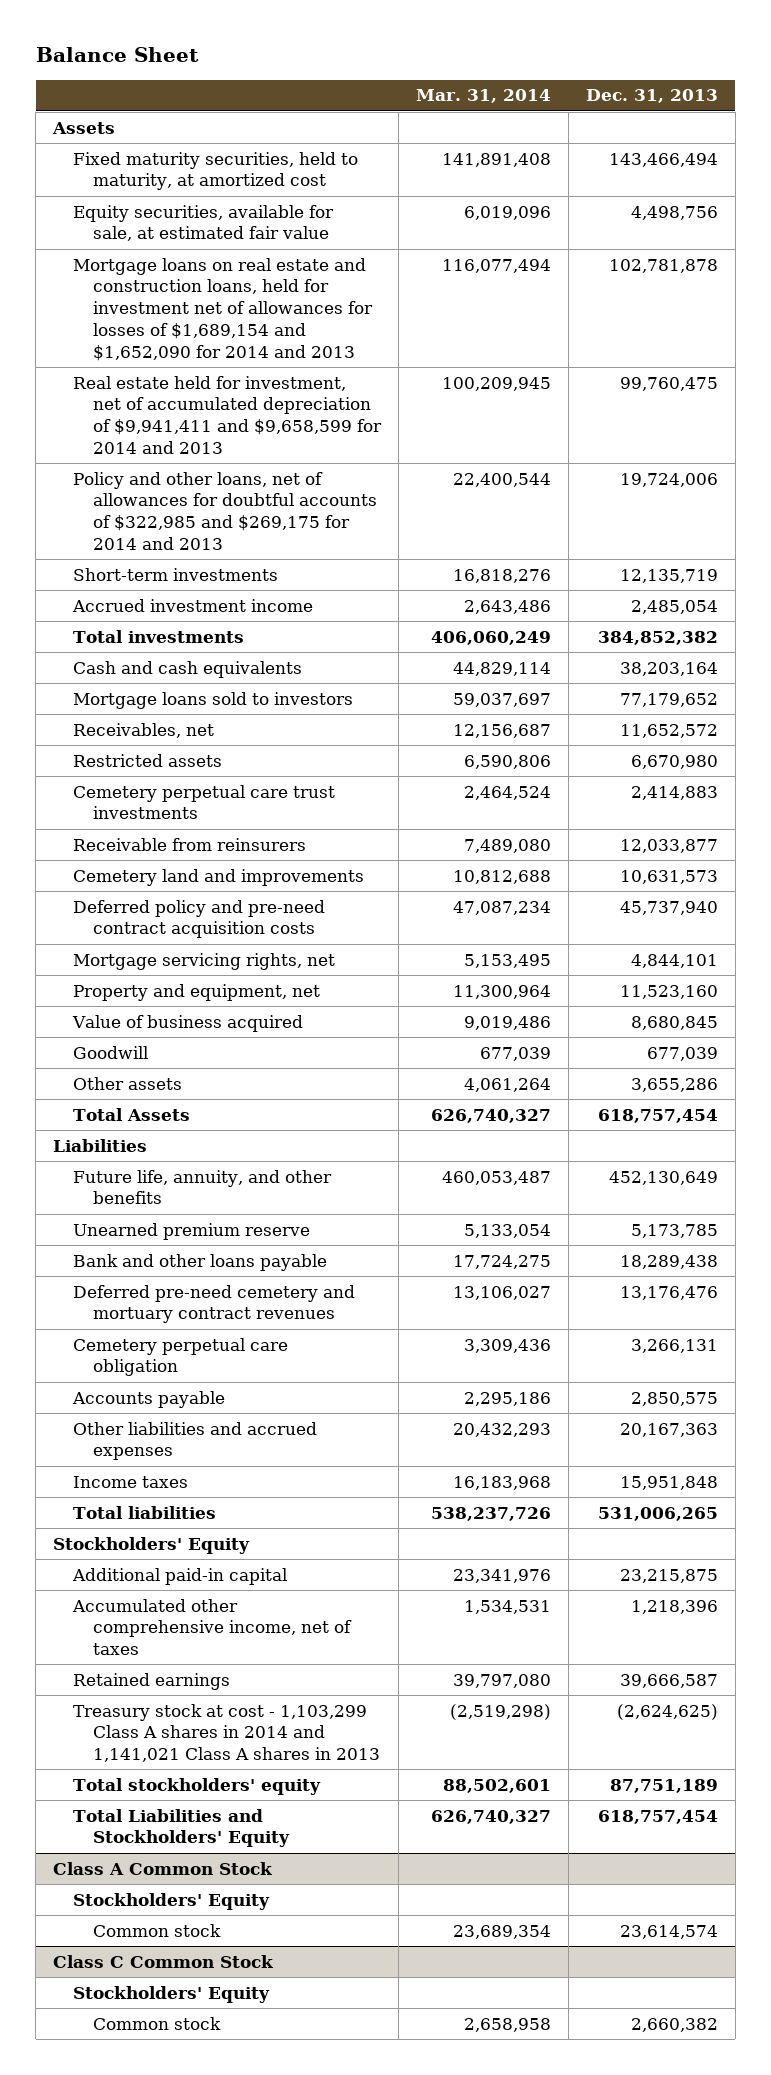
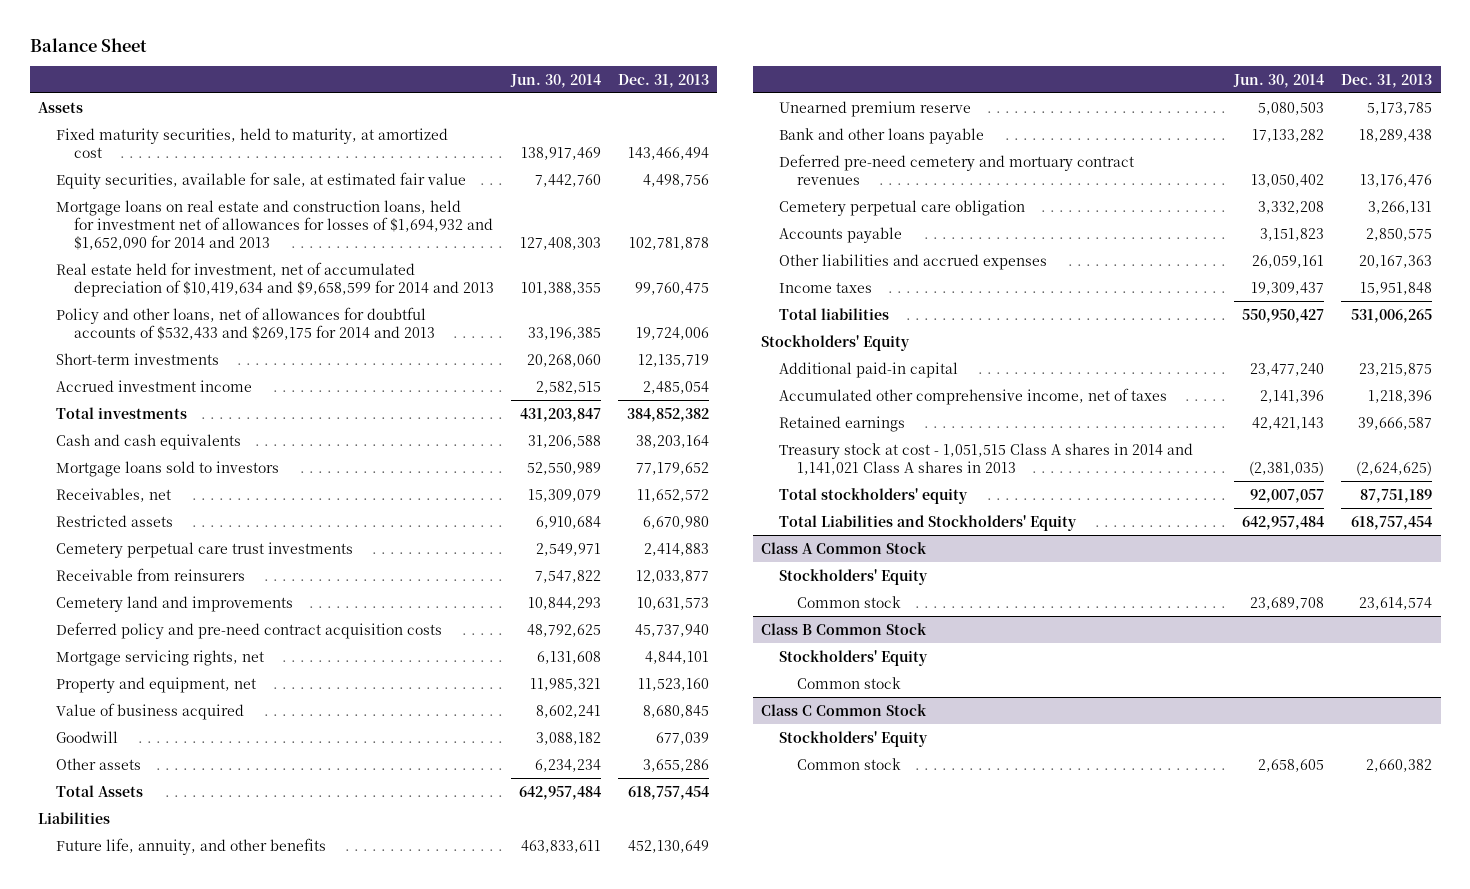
[415,89,551,104] Mar. 31, 2014 -> none
none -> [509,73,601,88] Jun. 30, 2014
[72,257,373,361] Mortgage loans on real estate and construction loans, held for investment net of allowances for losses of $1,689,154 and $1,652,090 for 2014 and 2013 -> [56,199,494,251] Mortgage loans on real estate and construction loans, held for investment net of allowances for losses of $1,694,932 and $1,652,090 for 2014 and 2013
[72,375,382,455] Real estate held for investment, net of accumulated depreciation of $9,941,411 and $9,658,599 for 2014 and 2013 -> [56,261,495,297] Real estate held for investment, net of accumulated depreciation of $10,419,634 and $9,658,599 for 2014 and 2013
[72,471,377,551] Policy and other loans, net of allowances for doubtful accounts of $322,985 and $269,175 for 2014 and 2013 -> [56,306,436,340] Policy and other loans, net of allowances for doubtful accounts of $532,433 and $269,175 for 2014 and 2013
[72,1703,380,1763] Treasury stock at cost - 1,103,299 Class A shares in 2014 and 1,141,021 Class A shares in 2013 -> [779,442,1194,475] Treasury stock at cost - 1,051,515 Class A shares in 2014 and 1,141,021 Class A shares in 2013
none -> [761,622,928,635] Class B Common Stock
none -> [779,649,929,666] Stockholders' Equity
none -> [797,676,902,689] Common stock

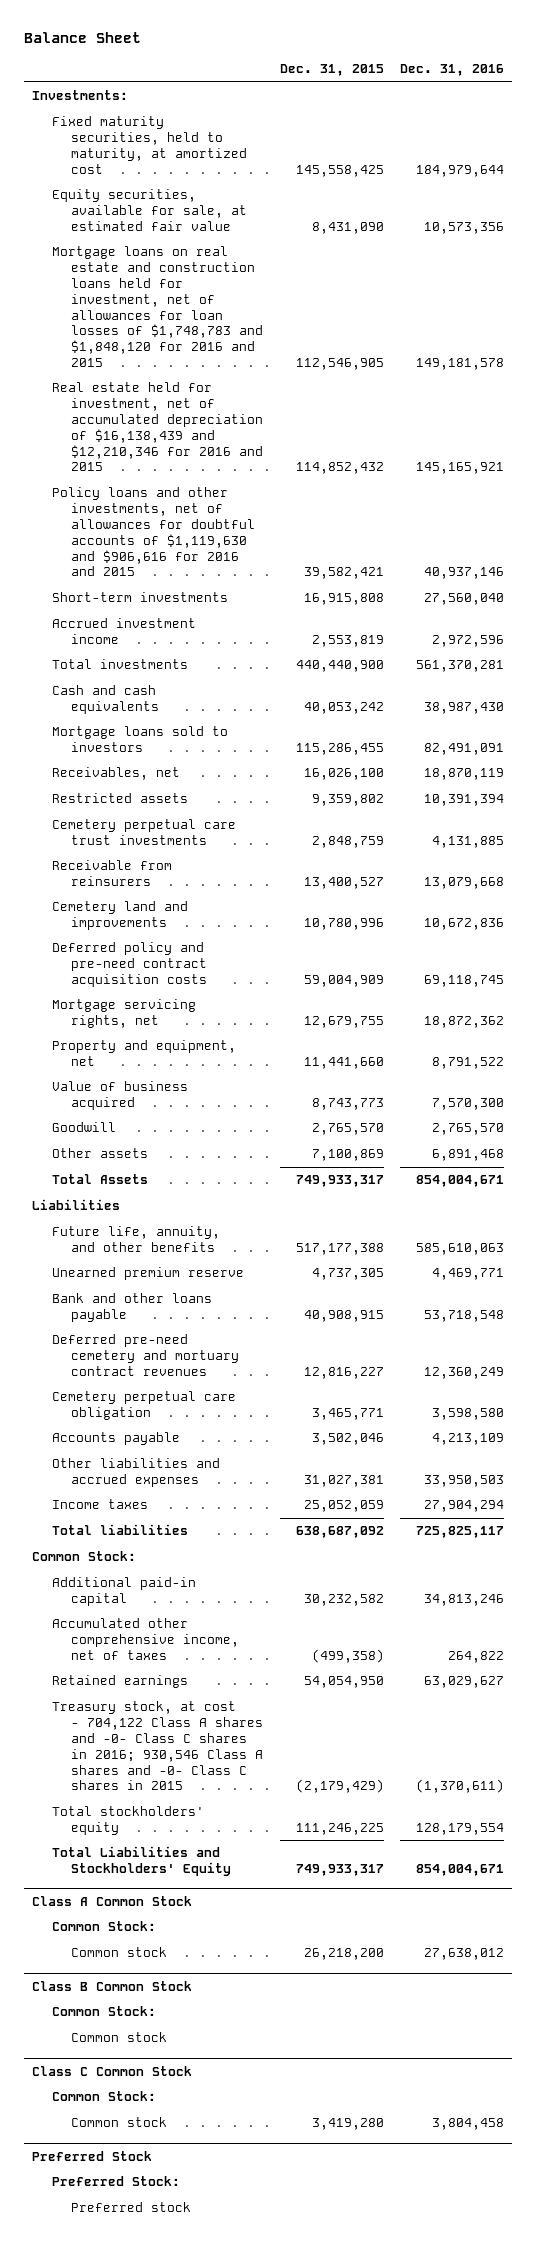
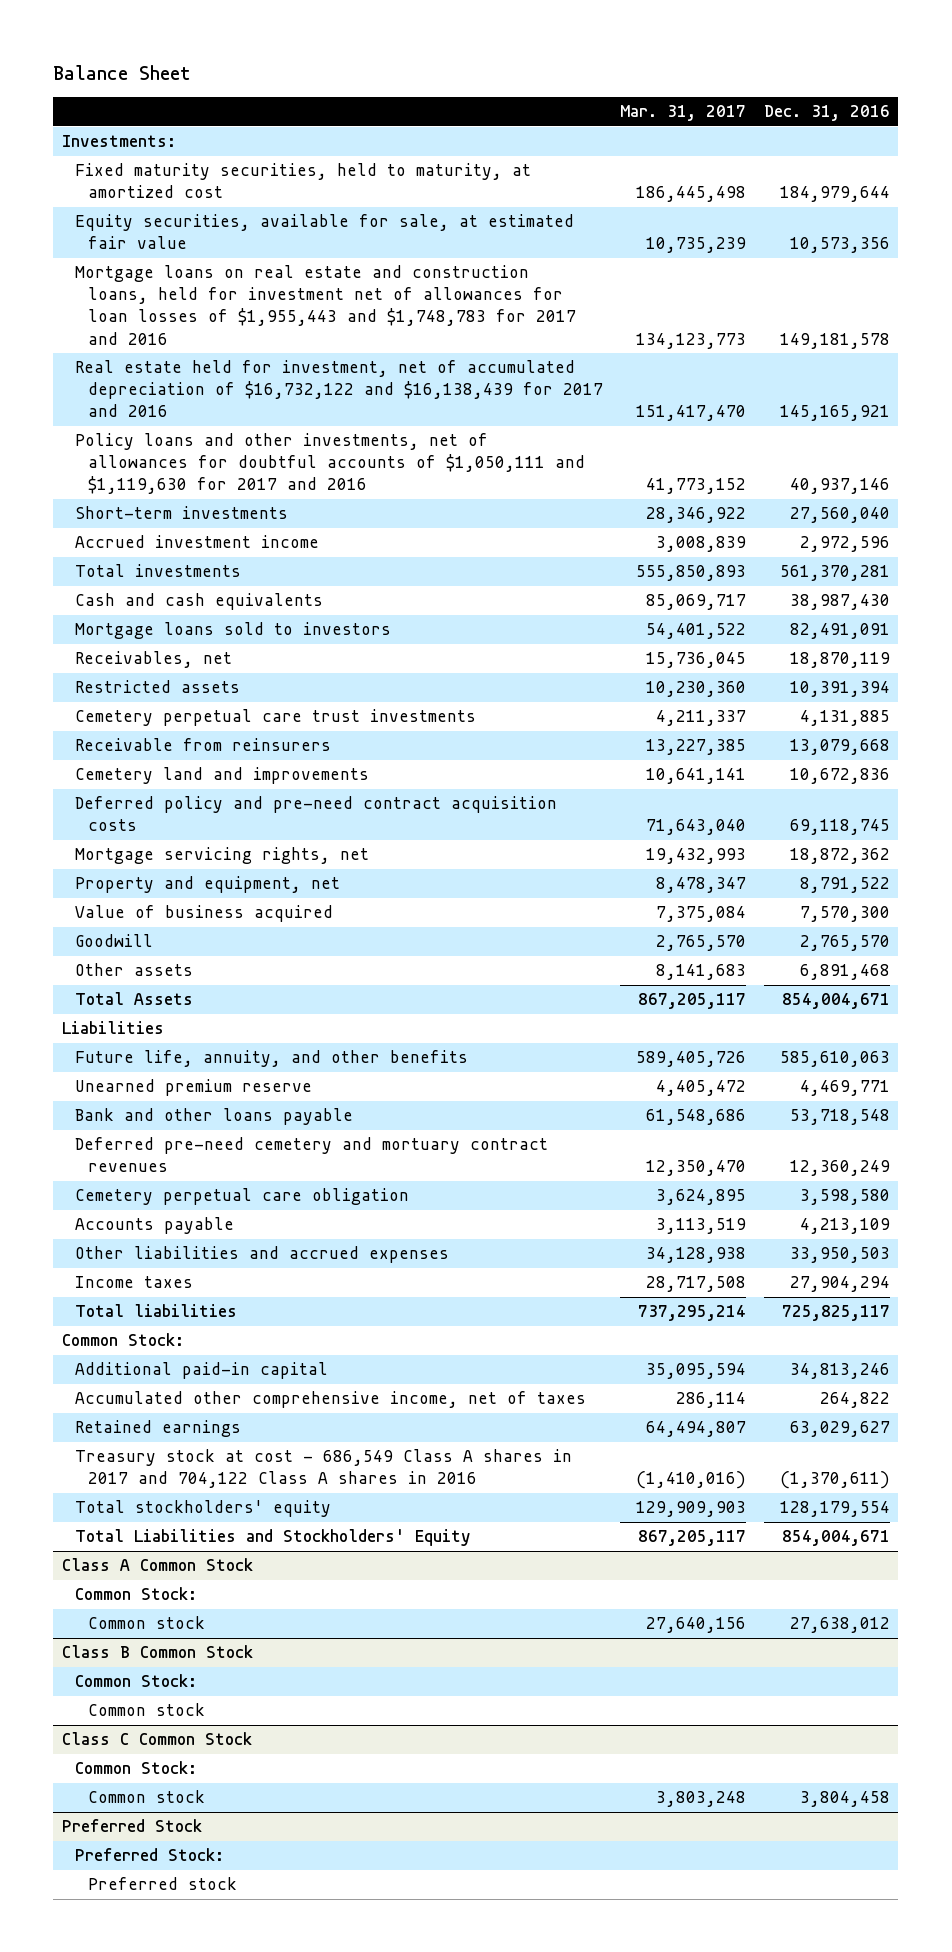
[279,64,384,77] Dec. 31, 2015 -> none
none -> [620,105,747,122] Mar. 31, 2017
[51,246,264,368] Mortgage loans on real estate and construction loans held for investment, net of allowances for loan losses of $1,748,783 and $1,848,120 for 2016 and 2015 -> [74,265,576,345] Mortgage loans on real estate and construction loans, held for investment net of allowances for loan losses of $1,955,443 and $1,748,783 for 2017 and 2016
[51,382,264,472] Real estate held for investment, net of accumulated depreciation of $16,138,439 and $12,210,346 for 2016 and 2015 -> [74,360,603,418] Real estate held for investment, net of accumulated depreciation of $16,732,122 and $16,138,439 for 2017 and 2016
[51,487,256,577] Policy loans and other investments, net of allowances for doubtful accounts of $1,119,630 and $906,616 for 2016 and 2015 -> [74,433,585,495] Policy loans and other investments, net of allowances for doubtful accounts of $1,050,111 and $1,119,630 for 2017 and 2016
[51,1701,264,1791] Treasury stock, at cost - 704,122 Class A shares and -0- Class C shares in 2016; 930,546 Class A shares and -0- Class C shares in 2015 -> [74,1449,572,1489] Treasury stock at cost - 686,549 Class A shares in 2017 and 704,122 Class A shares in 2016

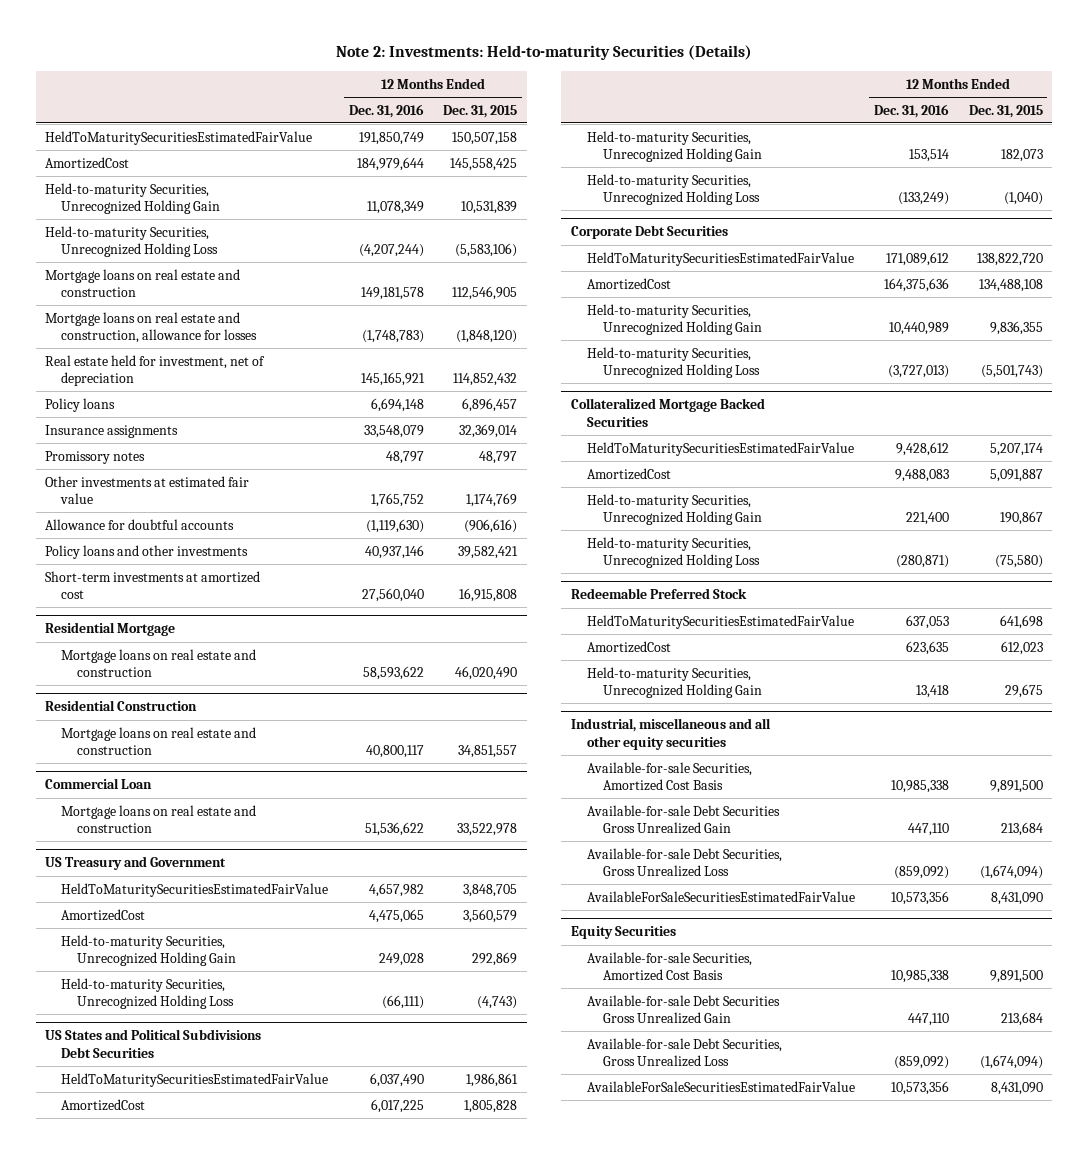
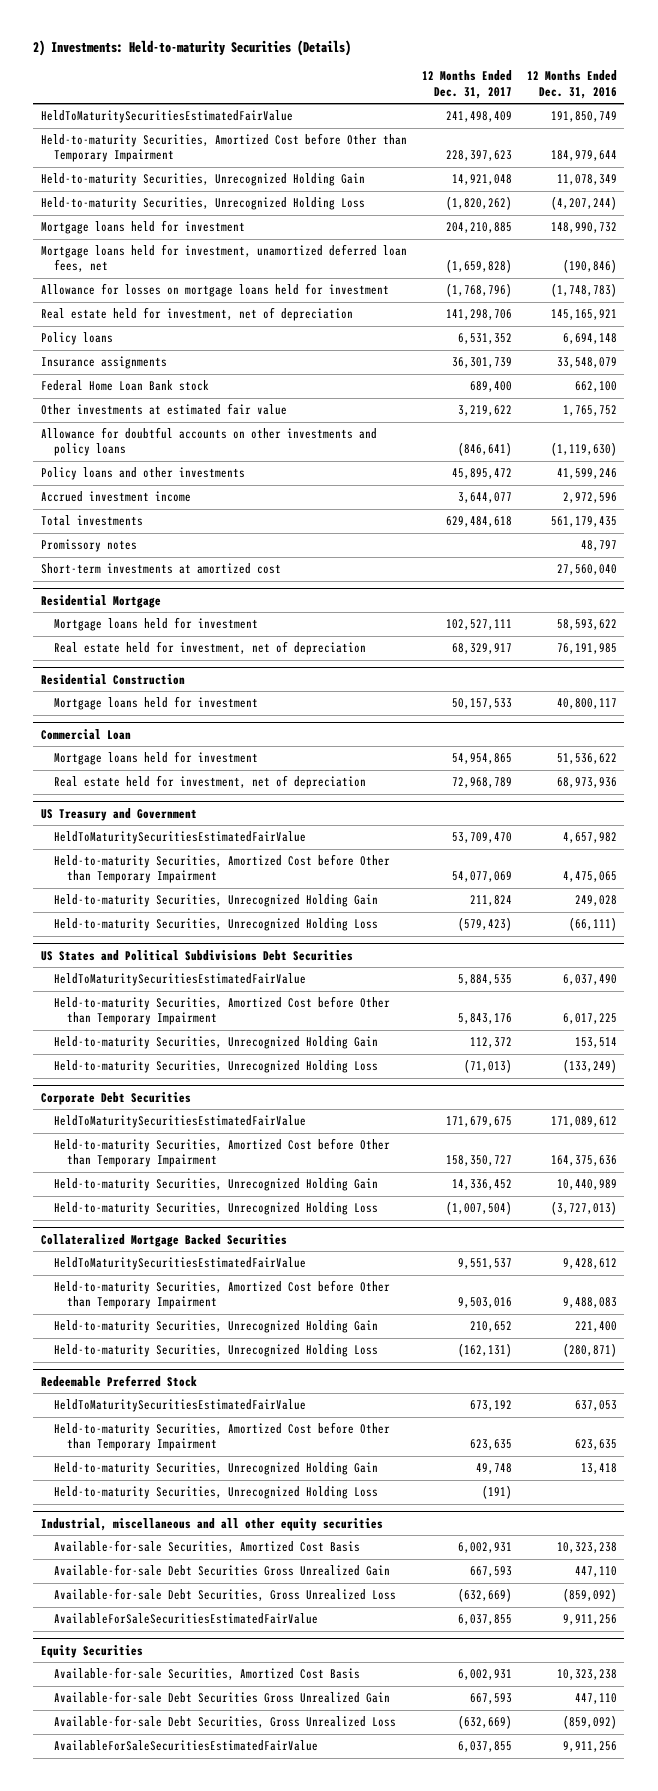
[335,45,752,61] Note 2: Investments: Held-to-maturity Securities (Details) -> [33,40,352,57] 2) Investments: Held-to-maturity Securities (Details)
[442,104,517,118] Dec. 31, 2015 -> none
none -> [421,70,512,99] 12 Months Ended Dec. 31, 2017
[45,156,130,169] AmortizedCost -> [40,133,407,163] Held-to-maturity Securities, Amortized Cost before Other than Temporary Impairment
[45,268,241,298] Mortgage loans on real estate and construction -> [40,220,245,235] Mortgage loans held for investment
[360,287,424,301] 149,181,578 -> [550,222,617,234] 148,990,732
none -> [40,244,407,273] Mortgage loans held for investment, unamortized deferred loan fees, net
[45,311,258,344] Mortgage loans on real estate and construction, allowance for losses -> [40,283,389,298] Allowance for losses on mortgage loans held for investment
none -> [40,380,209,392] Federal Home Loan Bank stock
[45,518,235,530] Allowance for doubtful accounts -> [40,427,377,457] Allowance for doubtful accounts on other investments and policy loans
[364,544,424,559] 40,937,146 -> [556,468,617,480] 41,599,246
none -> [40,491,191,503] Accrued investment income
none -> [40,515,143,527] Total investments
[45,450,146,464] Promissory notes -> [40,539,137,553] Promissory notes
[61,648,257,678] Mortgage loans on real estate and construction -> [53,617,258,632] Mortgage loans held for investment
none -> [53,641,366,656] Real estate held for investment, net of depreciation
[61,726,257,756] Mortgage loans on real estate and construction -> [53,696,258,711] Mortgage loans held for investment
[61,804,257,834] Mortgage loans on real estate and construction -> [53,751,258,766] Mortgage loans held for investment
none -> [53,775,366,790] Real estate held for investment, net of depreciation
[61,908,146,921] AmortizedCost -> [53,854,390,884] Held-to-maturity Securities, Amortized Cost before Other than Temporary Impairment
[61,1098,146,1111] AmortizedCost -> [53,996,390,1026] Held-to-maturity Securities, Amortized Cost before Other than Temporary Impairment
[586,277,671,290] AmortizedCost -> [53,1138,390,1168] Held-to-maturity Securities, Amortized Cost before Other than Temporary Impairment
[586,467,671,480] AmortizedCost -> [53,1280,390,1310] Held-to-maturity Securities, Amortized Cost before Other than Temporary Impairment
[586,640,671,653] AmortizedCost -> [53,1422,390,1452] Held-to-maturity Securities, Amortized Cost before Other than Temporary Impairment
none -> [53,1486,378,1500] Held-to-maturity Securities, Unrecognized Holding Loss
[891,780,950,794] 10,985,338 -> [556,1542,617,1554] 10,323,238
[891,890,950,905] 10,573,356 -> [562,1614,617,1626] 9,911,256
[891,970,950,984] 10,985,338 -> [556,1669,617,1681] 10,323,238
[891,1080,950,1095] 10,573,356 -> [562,1741,617,1753] 9,911,256

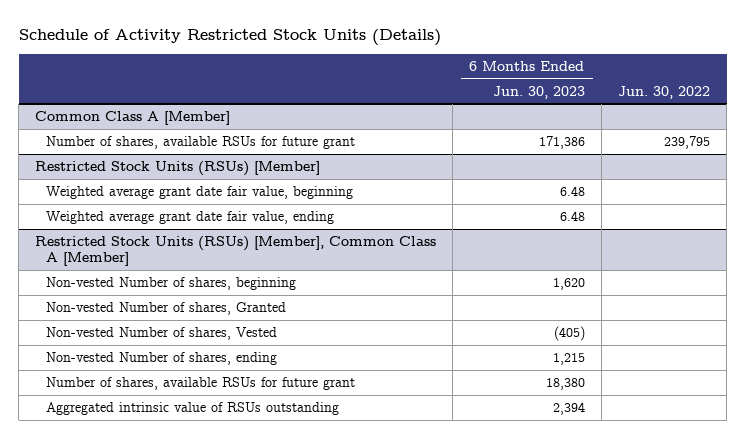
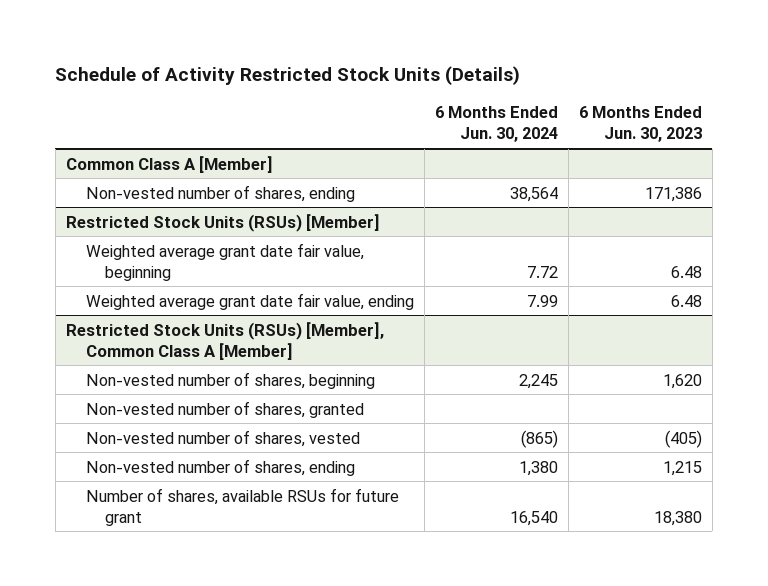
[618,85,711,99] Jun. 30, 2022 -> none
none -> [434,106,558,143] 6 Months Ended Jun. 30, 2024
[45,136,355,150] Number of shares, available RSUs for future grant -> [85,184,355,202] Non-vested number of shares, ending
[45,277,296,291] Non-vested Number of shares, beginning -> [85,371,375,389] Non-vested number of shares, beginning
[45,302,286,316] Non-vested Number of shares, Granted -> [85,400,364,418] Non-vested number of shares, granted
[45,327,277,341] Non-vested Number of shares, Vested -> [85,429,360,447] Non-vested number of shares, vested
[45,352,277,366] Non-vested Number of shares, ending -> [85,458,355,476] Non-vested number of shares, ending
[45,402,339,416] Aggregated intrinsic value of RSUs outstanding -> none

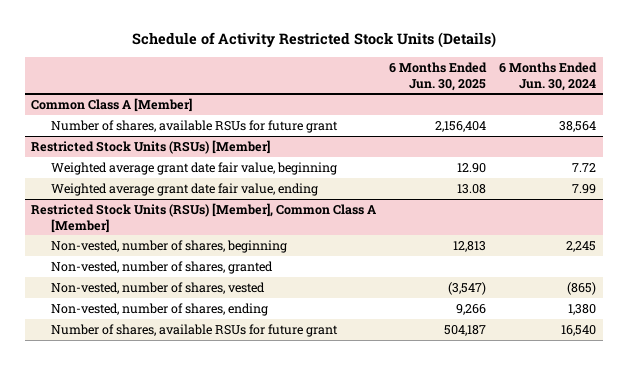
[578,106,702,143] 6 Months Ended Jun. 30, 2023 -> none
none -> [389,61,488,91] 6 Months Ended Jun. 30, 2025
[85,184,355,202] Non-vested number of shares, ending -> [51,119,339,133] Number of shares, available RSUs for future grant
[85,371,375,389] Non-vested number of shares, beginning -> [51,239,288,253] Non-vested, number of shares, beginning
[85,400,364,418] Non-vested number of shares, granted -> [51,260,274,274] Non-vested, number of shares, granted
[85,429,360,447] Non-vested number of shares, vested -> [51,281,266,294] Non-vested, number of shares, vested
[85,458,355,476] Non-vested number of shares, ending -> [51,302,269,316] Non-vested, number of shares, ending

